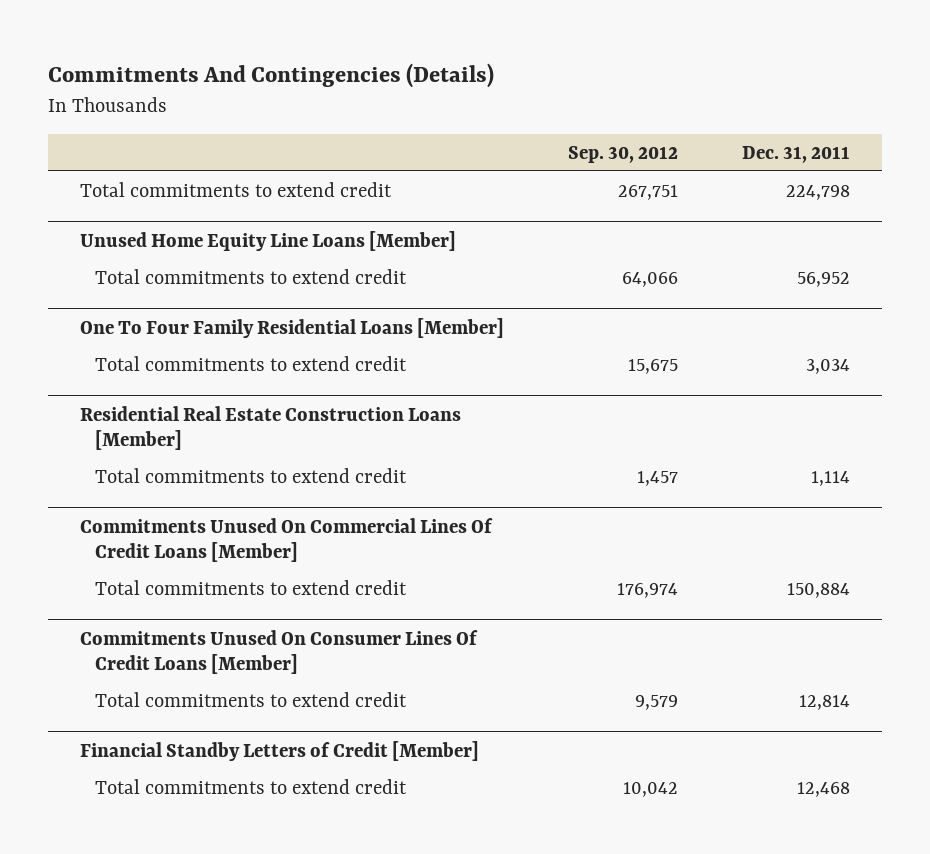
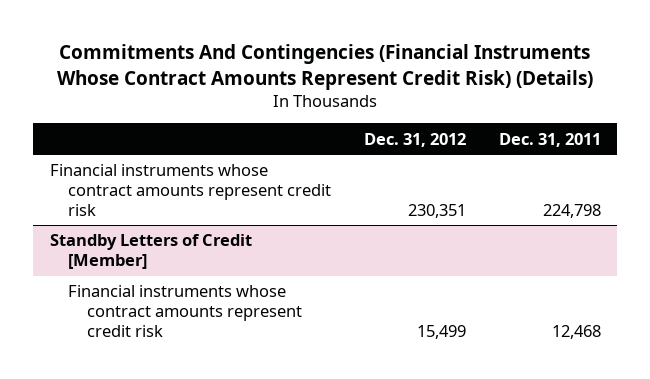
[47,62,494,88] Commitments And Contingencies (Details) -> [57,44,594,90] Commitments And Contingencies (Financial Instruments Whose Contract Amounts Represent Credit Risk) (Details)
[567,145,678,163] Sep. 30, 2012 -> none
none -> [364,132,467,147] Dec. 31, 2012
[79,230,456,251] Unused Home Equity Line Loans [Member] -> none
[95,268,408,284] Total commitments to extend credit -> none
[79,317,504,338] One To Four Family Residential Loans [Member] -> none
[95,355,408,371] Total commitments to extend credit -> none
[79,405,461,451] Residential Real Estate Construction Loans [Member] -> none
[95,467,408,483] Total commitments to extend credit -> none
[79,517,493,563] Commitments Unused On Commercial Lines Of Credit Loans [Member] -> none
[95,579,408,595] Total commitments to extend credit -> none
[79,629,478,675] Commitments Unused On Consumer Lines Of Credit Loans [Member] -> none
[95,691,408,707] Total commitments to extend credit -> none
[79,181,392,197] Total commitments to extend credit -> [49,164,332,216] Financial instruments whose contract amounts represent credit risk
[79,740,479,761] Financial Standby Letters of Credit [Member] -> [49,234,252,270] Standby Letters of Credit [Member]
[95,778,408,794] Total commitments to extend credit -> [68,285,303,337] Financial instruments whose contract amounts represent credit risk

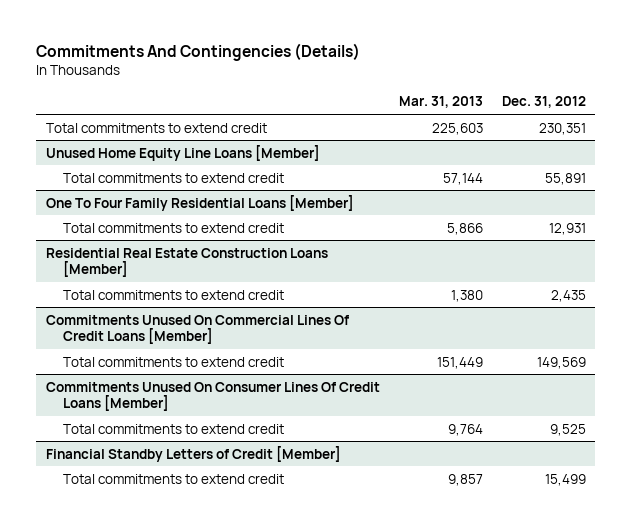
[57,44,594,90] Commitments And Contingencies (Financial Instruments Whose Contract Amounts Represent Credit Risk) (Details) -> [36,43,361,62] Commitments And Contingencies (Details)
[498,132,601,147] Dec. 31, 2011 -> none
none -> [398,96,483,109] Mar. 31, 2013
[49,164,332,216] Financial instruments whose contract amounts represent credit risk -> [45,122,267,133] Total commitments to extend credit
none -> [45,144,320,161] Unused Home Equity Line Loans [Member]
none -> [63,172,285,183] Total commitments to extend credit
none -> [45,194,354,211] One To Four Family Residential Loans [Member]
none -> [63,222,285,233] Total commitments to extend credit
none -> [45,247,328,278] Residential Real Estate Construction Loans [Member]
none -> [63,289,285,300] Total commitments to extend credit
none -> [45,314,349,345] Commitments Unused On Commercial Lines Of Credit Loans [Member]
none -> [63,356,285,367] Total commitments to extend credit
none -> [45,381,380,412] Commitments Unused On Consumer Lines Of Credit Loans [Member]
none -> [63,423,285,434] Total commitments to extend credit
[49,234,252,270] Standby Letters of Credit [Member] -> [45,445,341,462] Financial Standby Letters of Credit [Member]
[68,285,303,337] Financial instruments whose contract amounts represent credit risk -> [63,473,285,484] Total commitments to extend credit

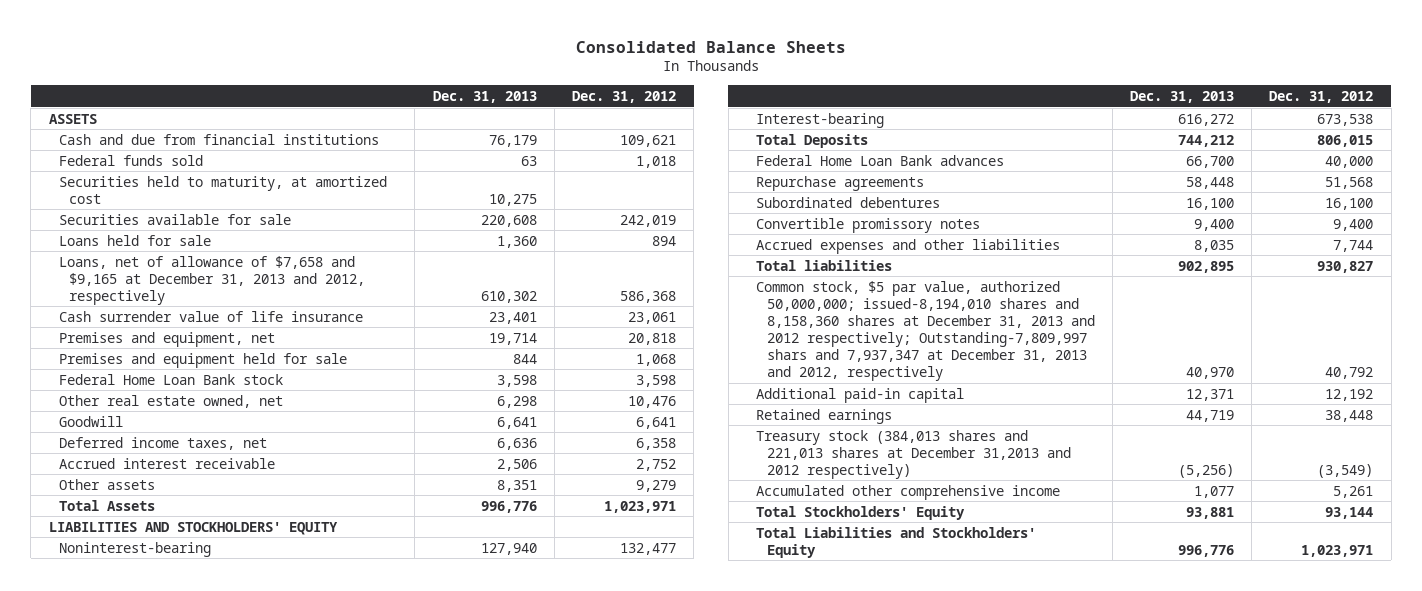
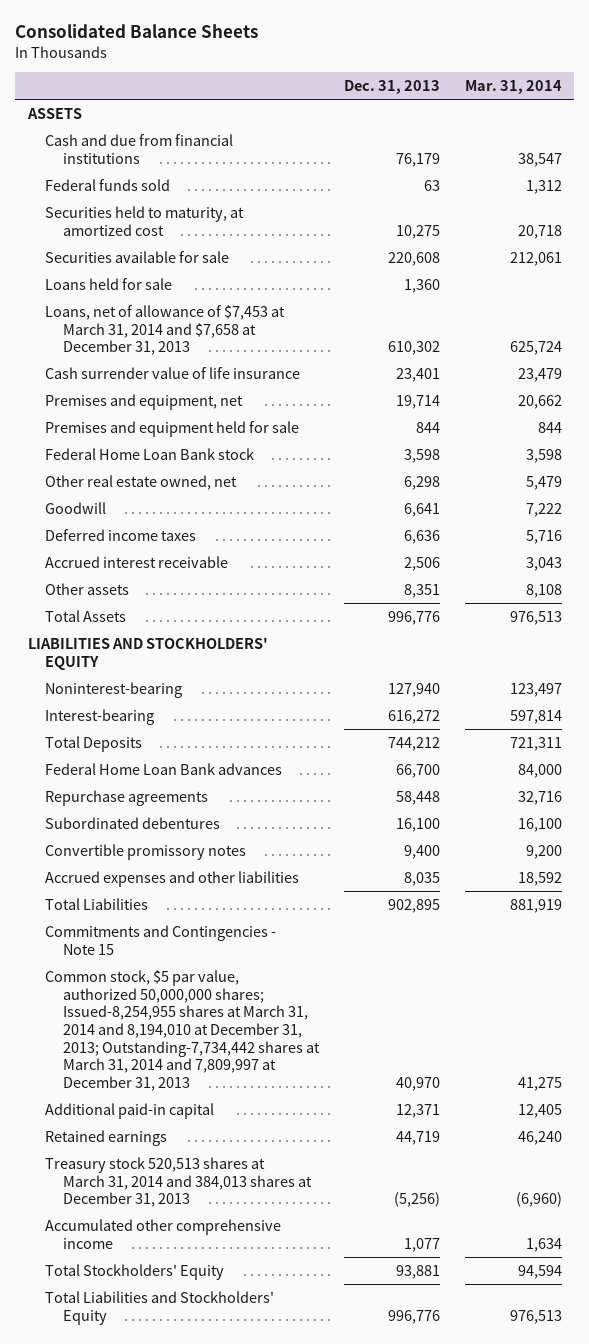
[571,90,676,103] Dec. 31, 2012 -> none
none -> [464,80,562,95] Mar. 31, 2014
[58,255,366,305] Loans, net of allowance of $7,658 and $9,165 at December 31, 2013 and 2012, respectively -> [45,304,286,356] Loans, net of allowance of $7,453 at March 31, 2014 and $7,658 at December 31, 2013
[58,436,267,450] Deferred income taxes, net -> [45,528,197,541] Deferred income taxes
[756,259,893,271] Total liabilities -> [45,897,149,910] Total Liabilities
none -> [45,924,277,955] Commitments and Contingencies - Note 15
[756,280,1095,381] Common stock, $5 par value, authorized 50,000,000; issued-8,194,010 shares and 8,158,360 shares at December 31, 2013 and 2012 respectively; Outstanding-7,809,997 shars and 7,937,347 at December 31, 2013 and 2012, respectively -> [45,969,320,1092] Common stock, $5 par value, authorized 50,000,000 shares; Issued-8,254,955 shares at March 31, 2014 and 8,194,010 at December 31, 2013; Outstanding-7,734,442 shares at March 31, 2014 and 7,809,997 at December 31, 2013
[756,429,1071,479] Treasury stock (384,013 shares and 221,013 shares at December 31,2013 and 2012 respectively) -> [45,1156,312,1208] Treasury stock 520,513 shares at March 31, 2014 and 384,013 shares at December 31, 2013

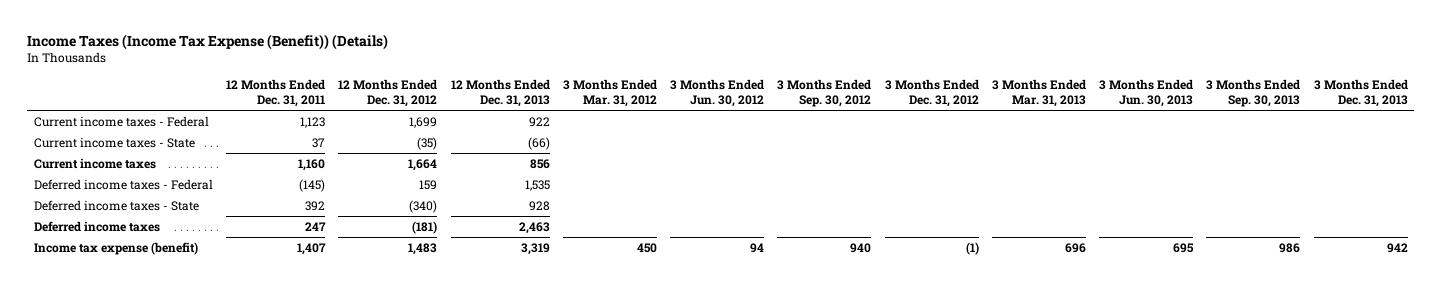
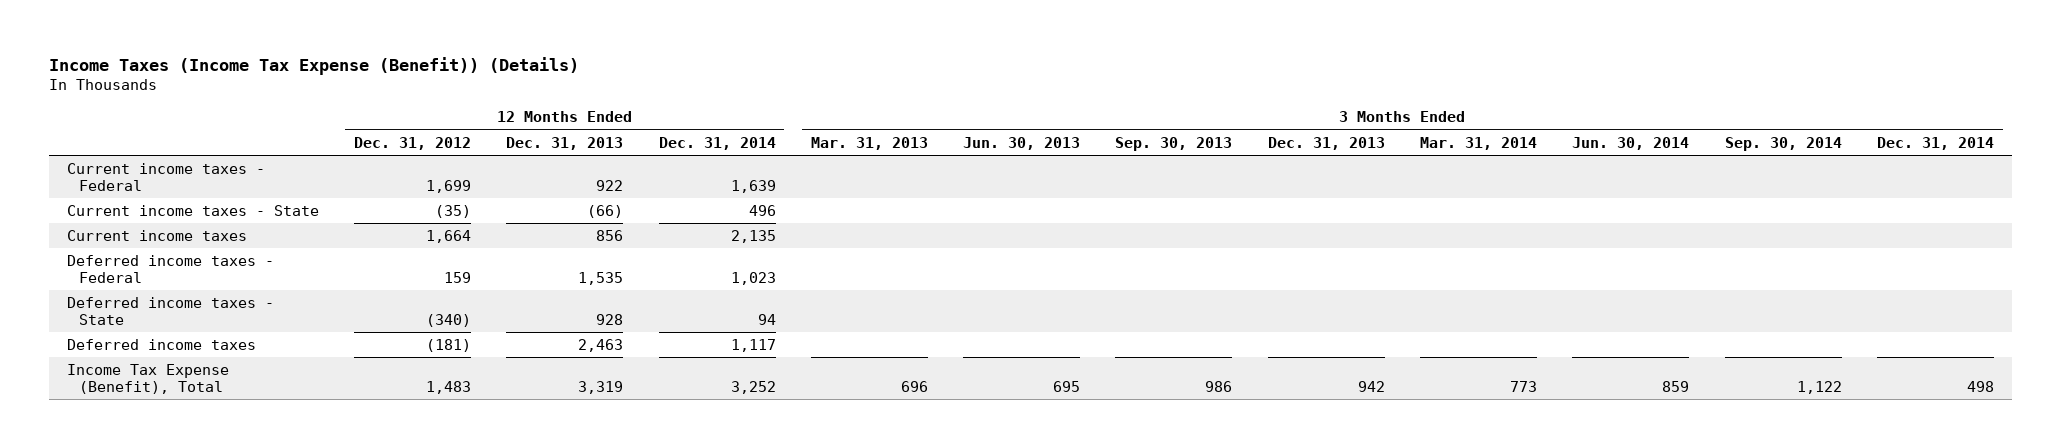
[226,78,326,108] 12 Months Ended Dec. 31, 2011 -> none
[562,78,657,108] 3 Months Ended Mar. 31, 2012 -> none
[670,78,765,108] 3 Months Ended Jun. 30, 2012 -> none
[777,78,872,108] 3 Months Ended Sep. 30, 2012 -> none
[884,78,979,108] 3 Months Ended Dec. 31, 2012 -> none
none -> [658,136,776,150] Dec. 31, 2014
none -> [1420,136,1538,150] Mar. 31, 2014
none -> [1572,136,1690,150] Jun. 30, 2014
none -> [1724,136,1842,151] Sep. 30, 2014
none -> [1877,136,1995,150] Dec. 31, 2014
[33,241,198,255] Income tax expense (benefit) -> [66,363,229,394] Income Tax Expense (Benefit), Total

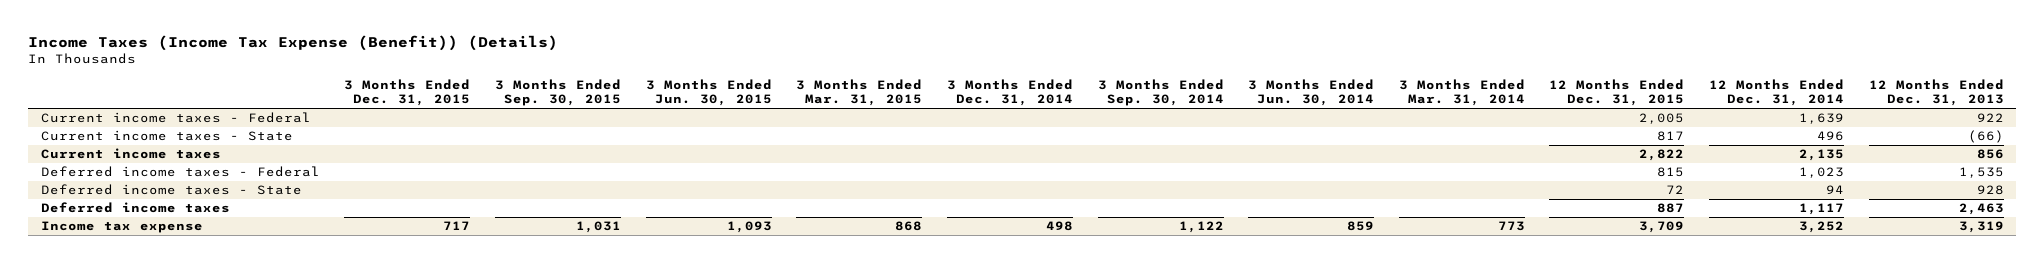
[353,136,471,150] Dec. 31, 2012 -> none
[810,136,928,150] Mar. 31, 2013 -> none
[963,136,1081,150] Jun. 30, 2013 -> none
[1115,136,1233,151] Sep. 30, 2013 -> none
[1267,136,1385,150] Dec. 31, 2013 -> none
none -> [344,78,471,107] 3 Months Ended Dec. 31, 2015
none -> [495,78,622,107] 3 Months Ended Sep. 30, 2015
none -> [645,78,772,107] 3 Months Ended Jun. 30, 2015
none -> [796,78,923,107] 3 Months Ended Mar. 31, 2015
none -> [1549,78,1685,107] 12 Months Ended Dec. 31, 2015
[66,363,229,394] Income Tax Expense (Benefit), Total -> [40,221,203,234] Income tax expense

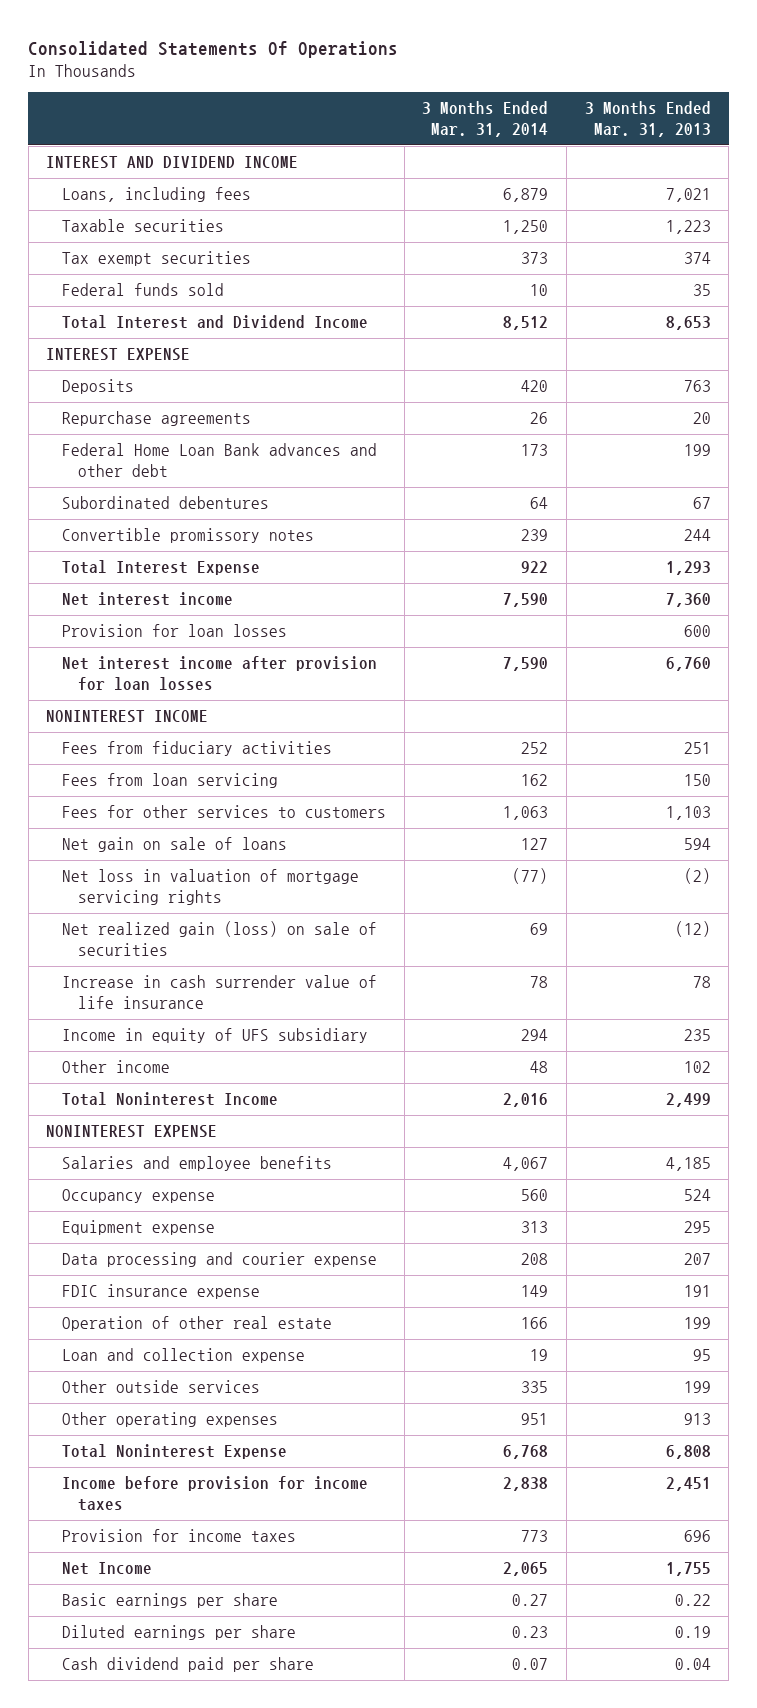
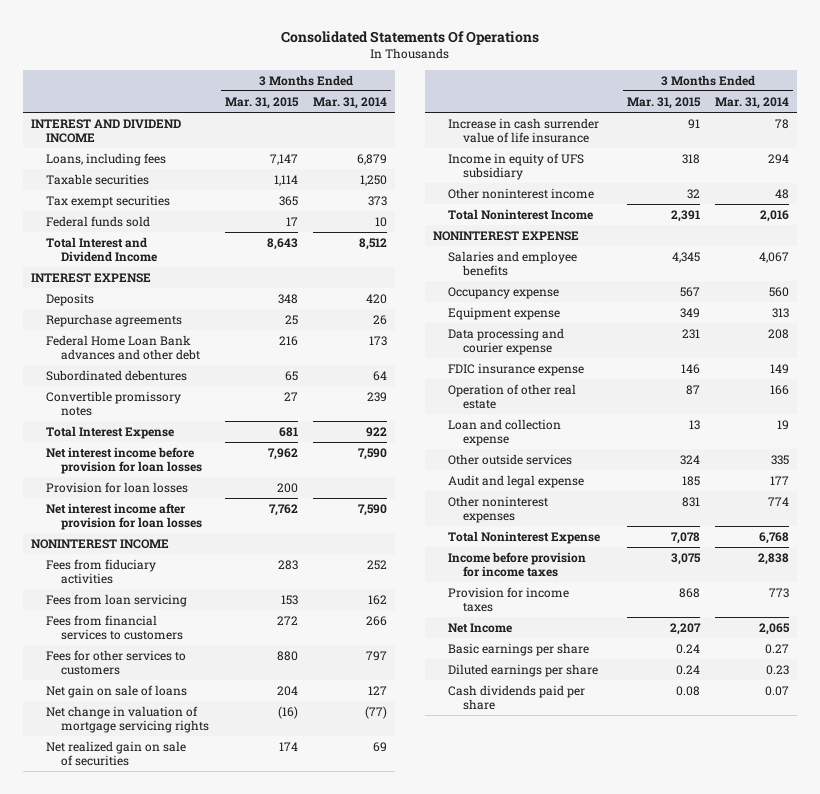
[584,101,711,137] 3 Months Ended Mar. 31, 2013 -> none
none -> [224,96,299,109] Mar. 31, 2015
[61,592,233,607] Net interest income -> [45,446,202,475] Net interest income before provision for loan losses
none -> [45,614,183,641] Fees from financial services to customers
[503,806,549,821] 1,063 -> [366,650,388,661] 797
[61,869,359,905] Net loss in valuation of mortgage servicing rights -> [45,705,209,734] Net change in valuation of mortgage servicing rights
[61,921,377,956] Net realized gain (loss) on sale of securities -> [45,740,186,767] Net realized gain on sale of securities
[61,1060,170,1074] Other income -> [448,187,595,199] Other noninterest income
none -> [448,474,585,488] Audit and legal expense
[61,1412,278,1428] Other operating expenses -> [448,495,549,524] Other noninterest expenses
[521,1413,549,1426] 951 -> [768,496,790,506] 774
[61,1657,314,1673] Cash dividend paid per share -> [448,684,586,711] Cash dividends paid per share

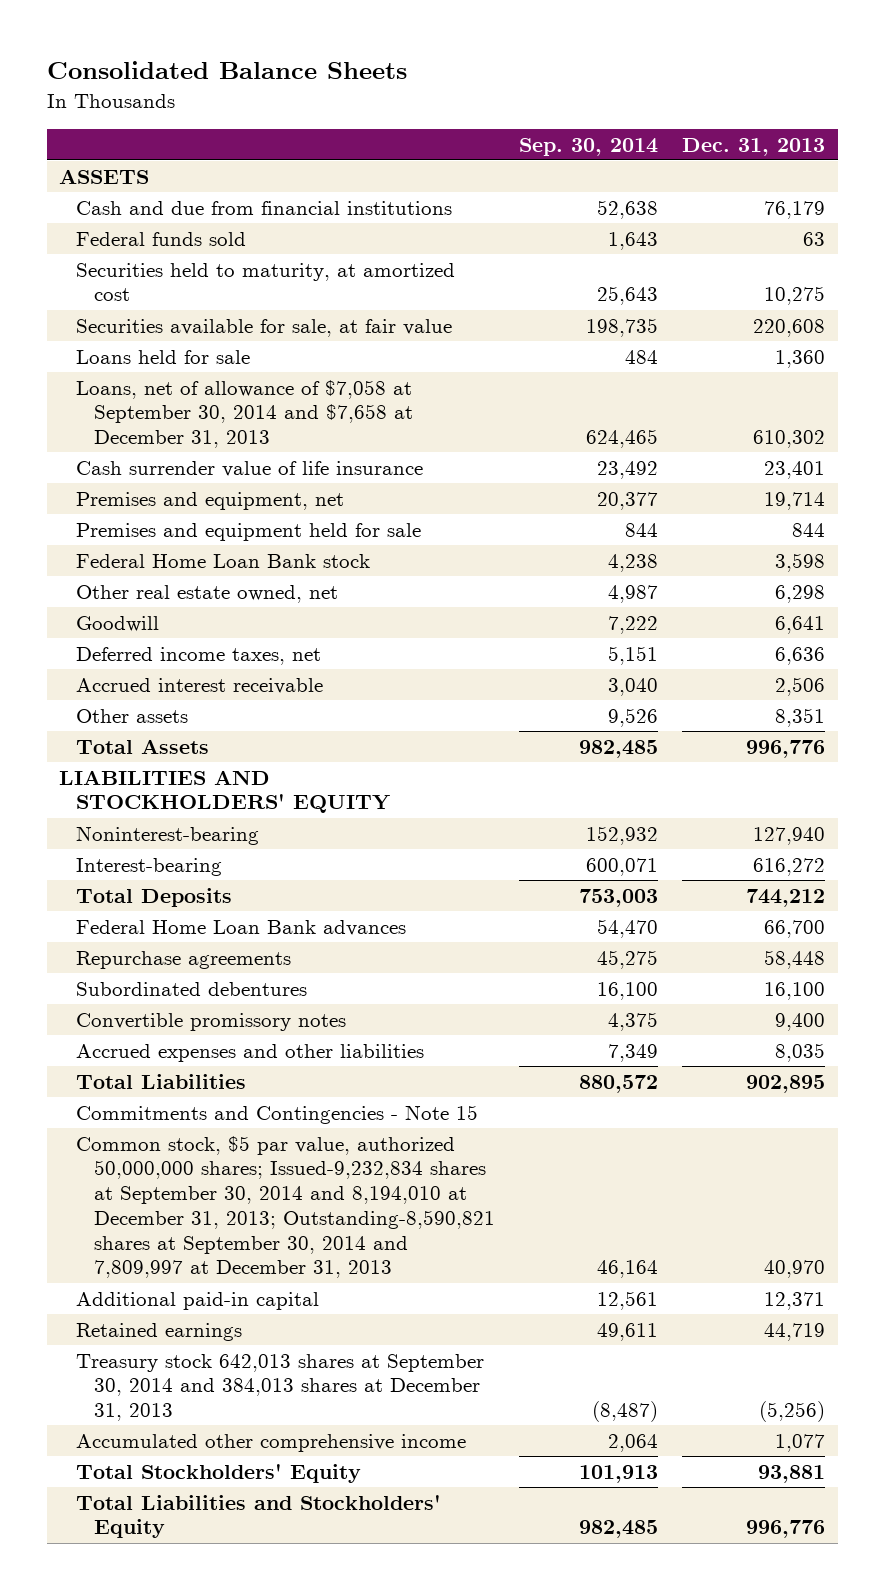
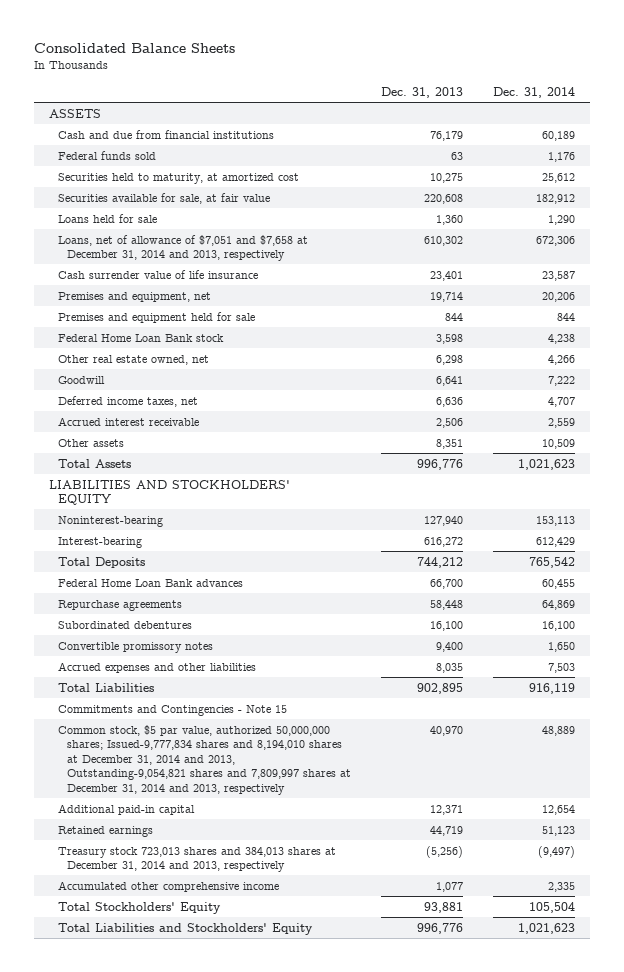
[519,137,659,156] Sep. 30, 2014 -> none
none -> [493,87,576,99] Dec. 31, 2014
[76,379,413,449] Loans, net of allowance of $7,058 at September 30, 2014 and $7,658 at December 31, 2013 -> [57,234,308,262] Loans, net of allowance of $7,051 and $7,658 at December 31, 2014 and 2013, respectively
[76,1135,495,1279] Common stock, $5 par value, authorized 50,000,000 shares; Issued-9,232,834 shares at September 30, 2014 and 8,194,010 at December 31, 2013; Outstanding-8,590,821 shares at September 30, 2014 and 7,809,997 at December 31, 2013 -> [57,724,351,795] Common stock, $5 par value, authorized 50,000,000 shares; Issued-9,777,834 shares and 8,194,010 shares at December 31, 2014 and 2013, Outstanding-9,054,821 shares and 7,809,997 shares at December 31, 2014 and 2013, respectively
[76,1353,485,1422] Treasury stock 642,013 shares at September 30, 2014 and 384,013 shares at December 31, 2013 -> [57,846,336,873] Treasury stock 723,013 shares and 384,013 shares at December 31, 2014 and 2013, respectively

